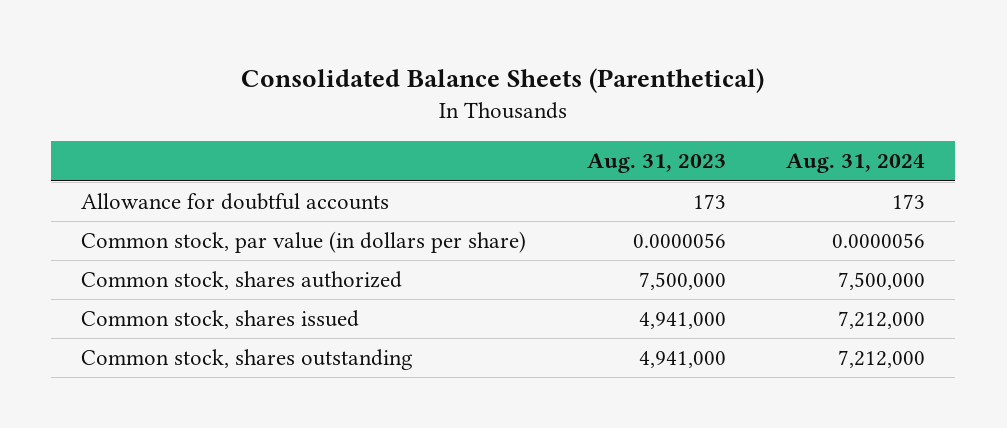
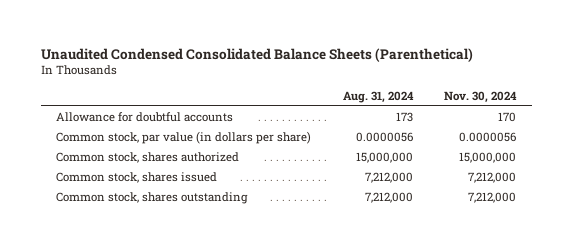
[241,67,765,93] Consolidated Balance Sheets (Parenthetical) -> [40,47,473,62] Unaudited Condensed Consolidated Balance Sheets (Parenthetical)
[586,153,726,174] Aug. 31, 2023 -> none
none -> [444,91,518,104] Nov. 30, 2024
[838,272,926,291] 7,500,000 -> [355,152,413,164] 15,000,000

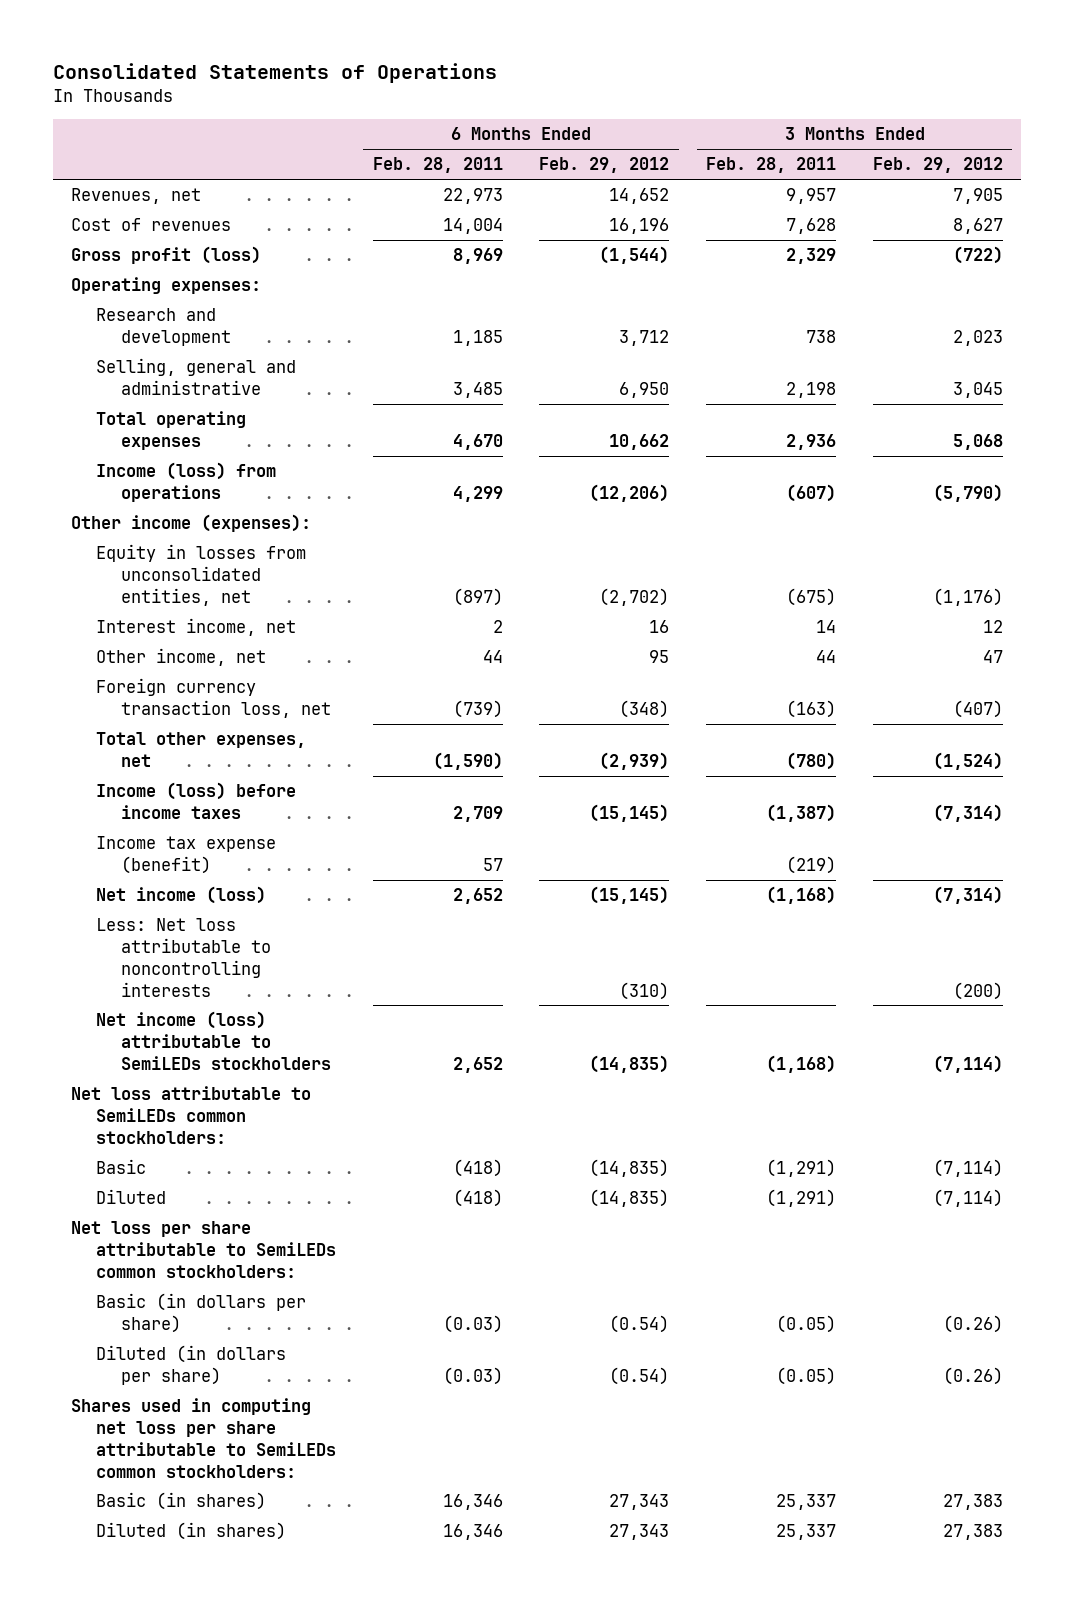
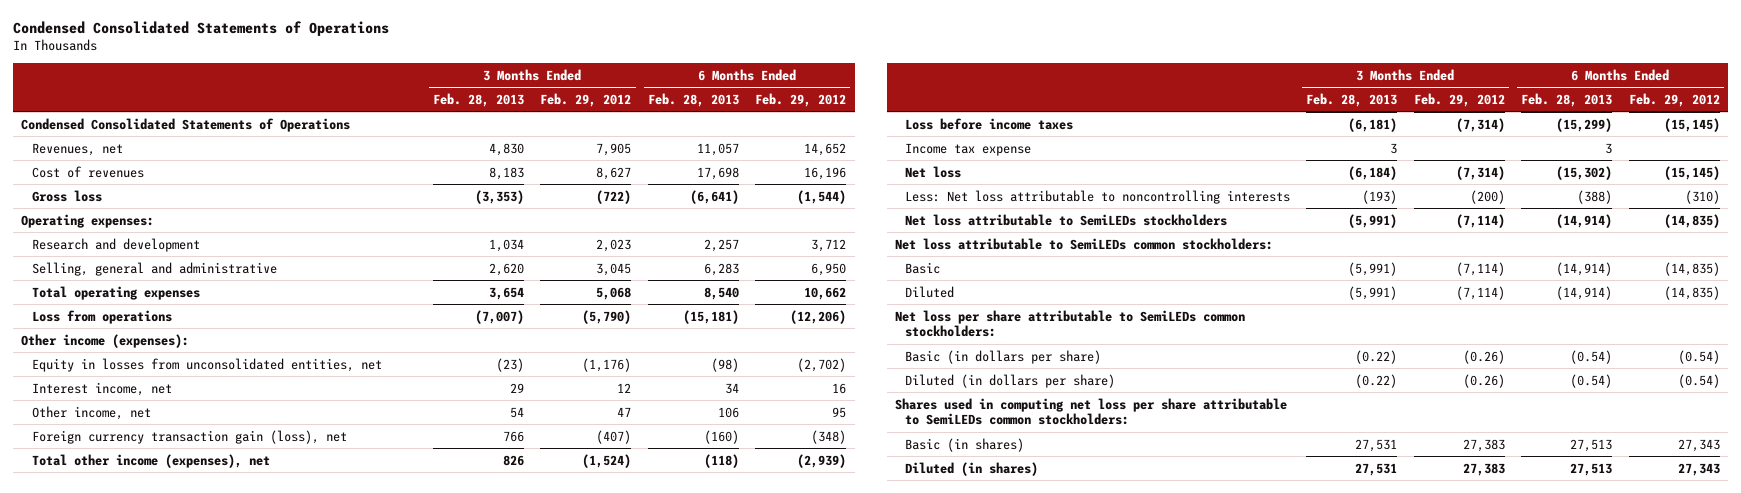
[52,62,497,83] Consolidated Statements of Operations -> [13,21,390,37] Condensed Consolidated Statements of Operations
[372,157,503,174] Feb. 28, 2011 -> none
[706,157,837,174] Feb. 28, 2011 -> none
none -> [432,92,524,107] Feb. 28, 2013
none -> [647,92,739,107] Feb. 28, 2013
none -> [21,117,351,132] Condensed Consolidated Statements of Operations
[70,246,261,265] Gross profit (loss) -> [31,189,102,202] Gross loss
[95,462,276,503] Income (loss) from operations -> [31,309,172,324] Loss from operations
[95,678,331,719] Foreign currency transaction loss, net -> [31,429,347,444] Foreign currency transaction gain (loss), net
[95,732,306,768] Total other expenses, net -> [31,453,270,468] Total other income (expenses), net
[95,782,296,820] Income (loss) before income taxes -> [904,117,1073,130] Loss before income taxes
[95,836,276,875] Income tax expense (benefit) -> [904,142,1031,156] Income tax expense
[95,886,266,905] Net income (loss) -> [904,165,961,178] Net loss
[95,1011,331,1070] Net income (loss) attributable to SemiLEDs stockholders -> [904,213,1227,226] Net loss attributable to SemiLEDs stockholders

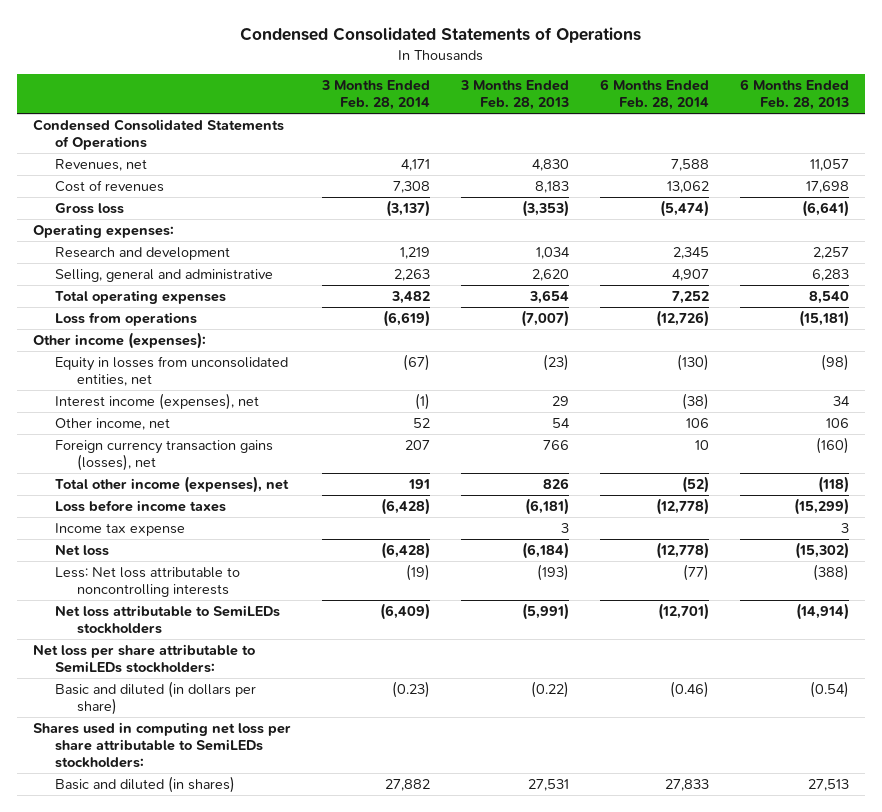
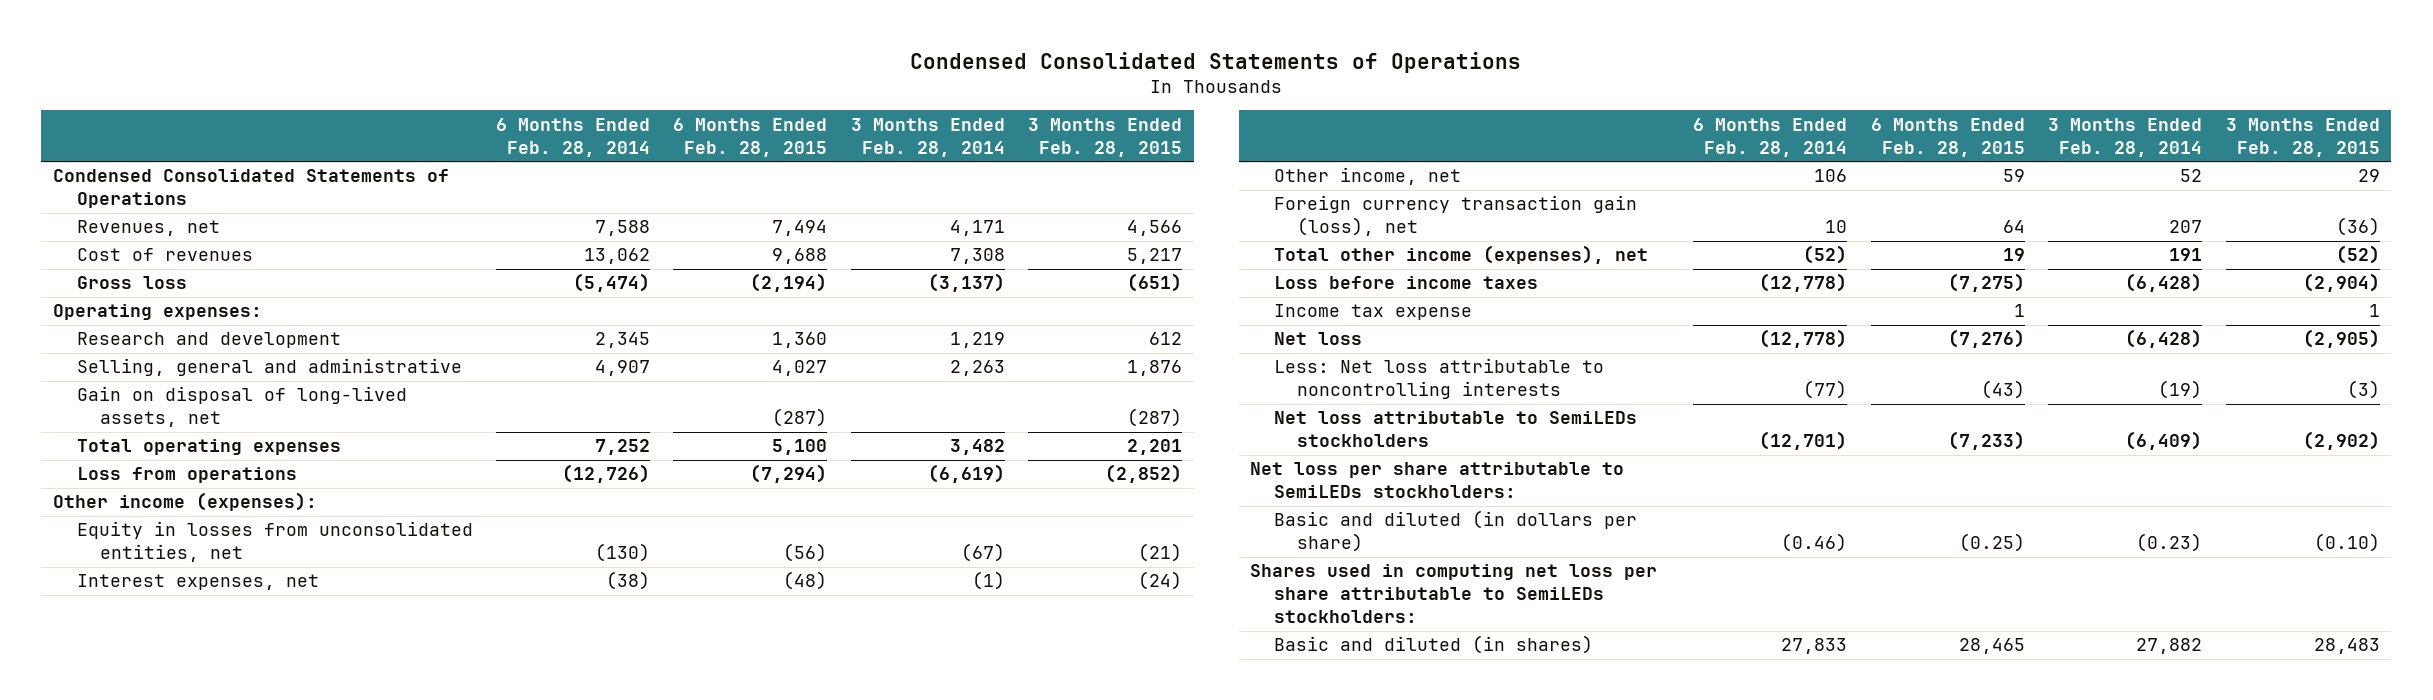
[460,80,570,111] 3 Months Ended Feb. 28, 2013 -> none
[740,79,850,111] 6 Months Ended Feb. 28, 2013 -> none
none -> [673,117,828,157] 6 Months Ended Feb. 28, 2015
none -> [1028,117,1183,157] 3 Months Ended Feb. 28, 2015
none -> [76,386,407,428] Gain on disposal of long-lived assets, net
[55,392,260,410] Interest income (expenses), net -> [76,574,319,591] Interest expenses, net
[55,439,274,472] Foreign currency transaction gains (losses), net -> [1273,195,1637,237] Foreign currency transaction gain (loss), net

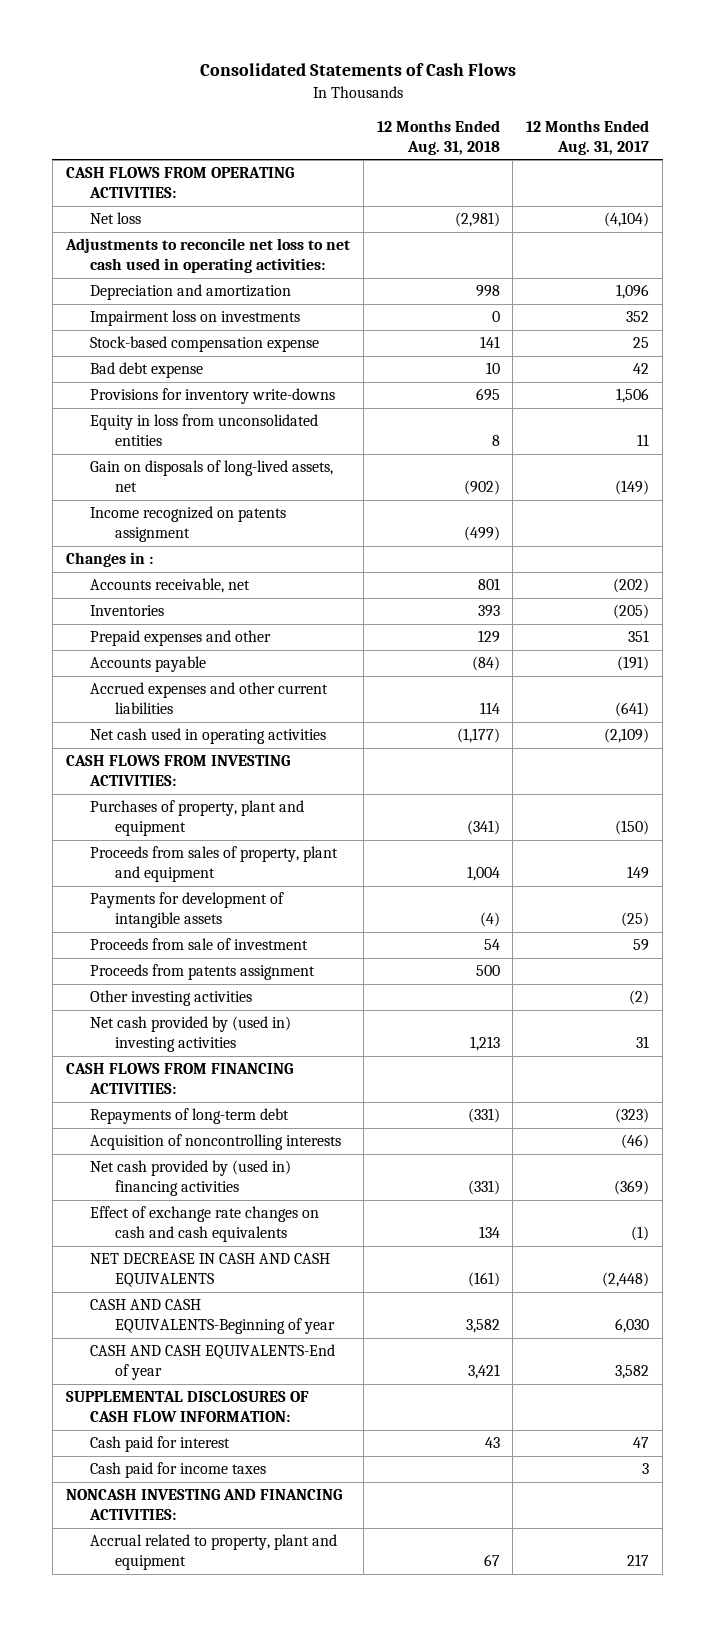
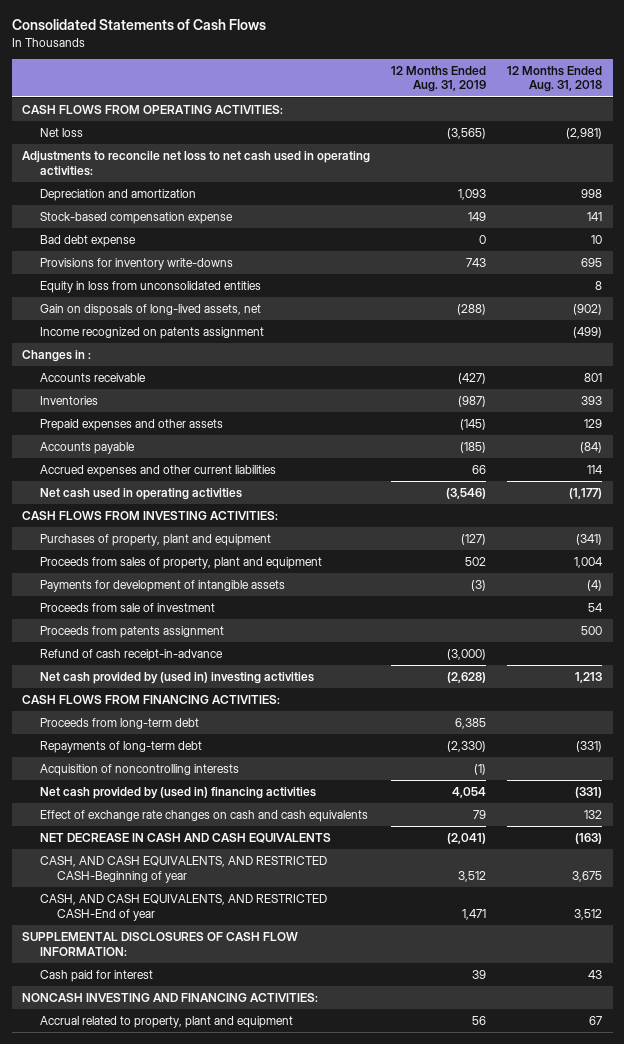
[526,119,650,155] 12 Months Ended Aug. 31, 2017 -> none
none -> [391,65,487,93] 12 Months Ended Aug. 31, 2019
[90,310,301,327] Impairment loss on investments -> none
[90,578,251,594] Accounts receivable, net -> [39,373,146,383] Accounts receivable
[90,630,272,647] Prepaid expenses and other -> [39,419,223,432] Prepaid expenses and other assets
[90,990,253,1007] Other investing activities -> none
none -> [39,649,223,662] Refund of cash receipt-in-advance
none -> [39,718,199,730] Proceeds from long-term debt
[478,1226,500,1239] 134 -> [584,810,603,820] 132
[467,1272,500,1288] (161) -> [575,833,603,845] (163)
[90,1299,336,1335] CASH AND CASH EQUIVALENTS-Beginning of year -> [39,856,327,883] CASH, AND CASH EQUIVALENTS, AND RESTRICTED CASH-Beginning of year
[465,1319,500,1334] 3,582 -> [572,870,603,882] 3,675
[90,1344,336,1381] CASH AND CASH EQUIVALENTS-End of year -> [39,894,327,921] CASH, AND CASH EQUIVALENTS, AND RESTRICTED CASH-End of year
[467,1364,500,1380] 3,421 -> [574,908,603,920] 3,512
[90,1462,267,1479] Cash paid for income taxes -> none

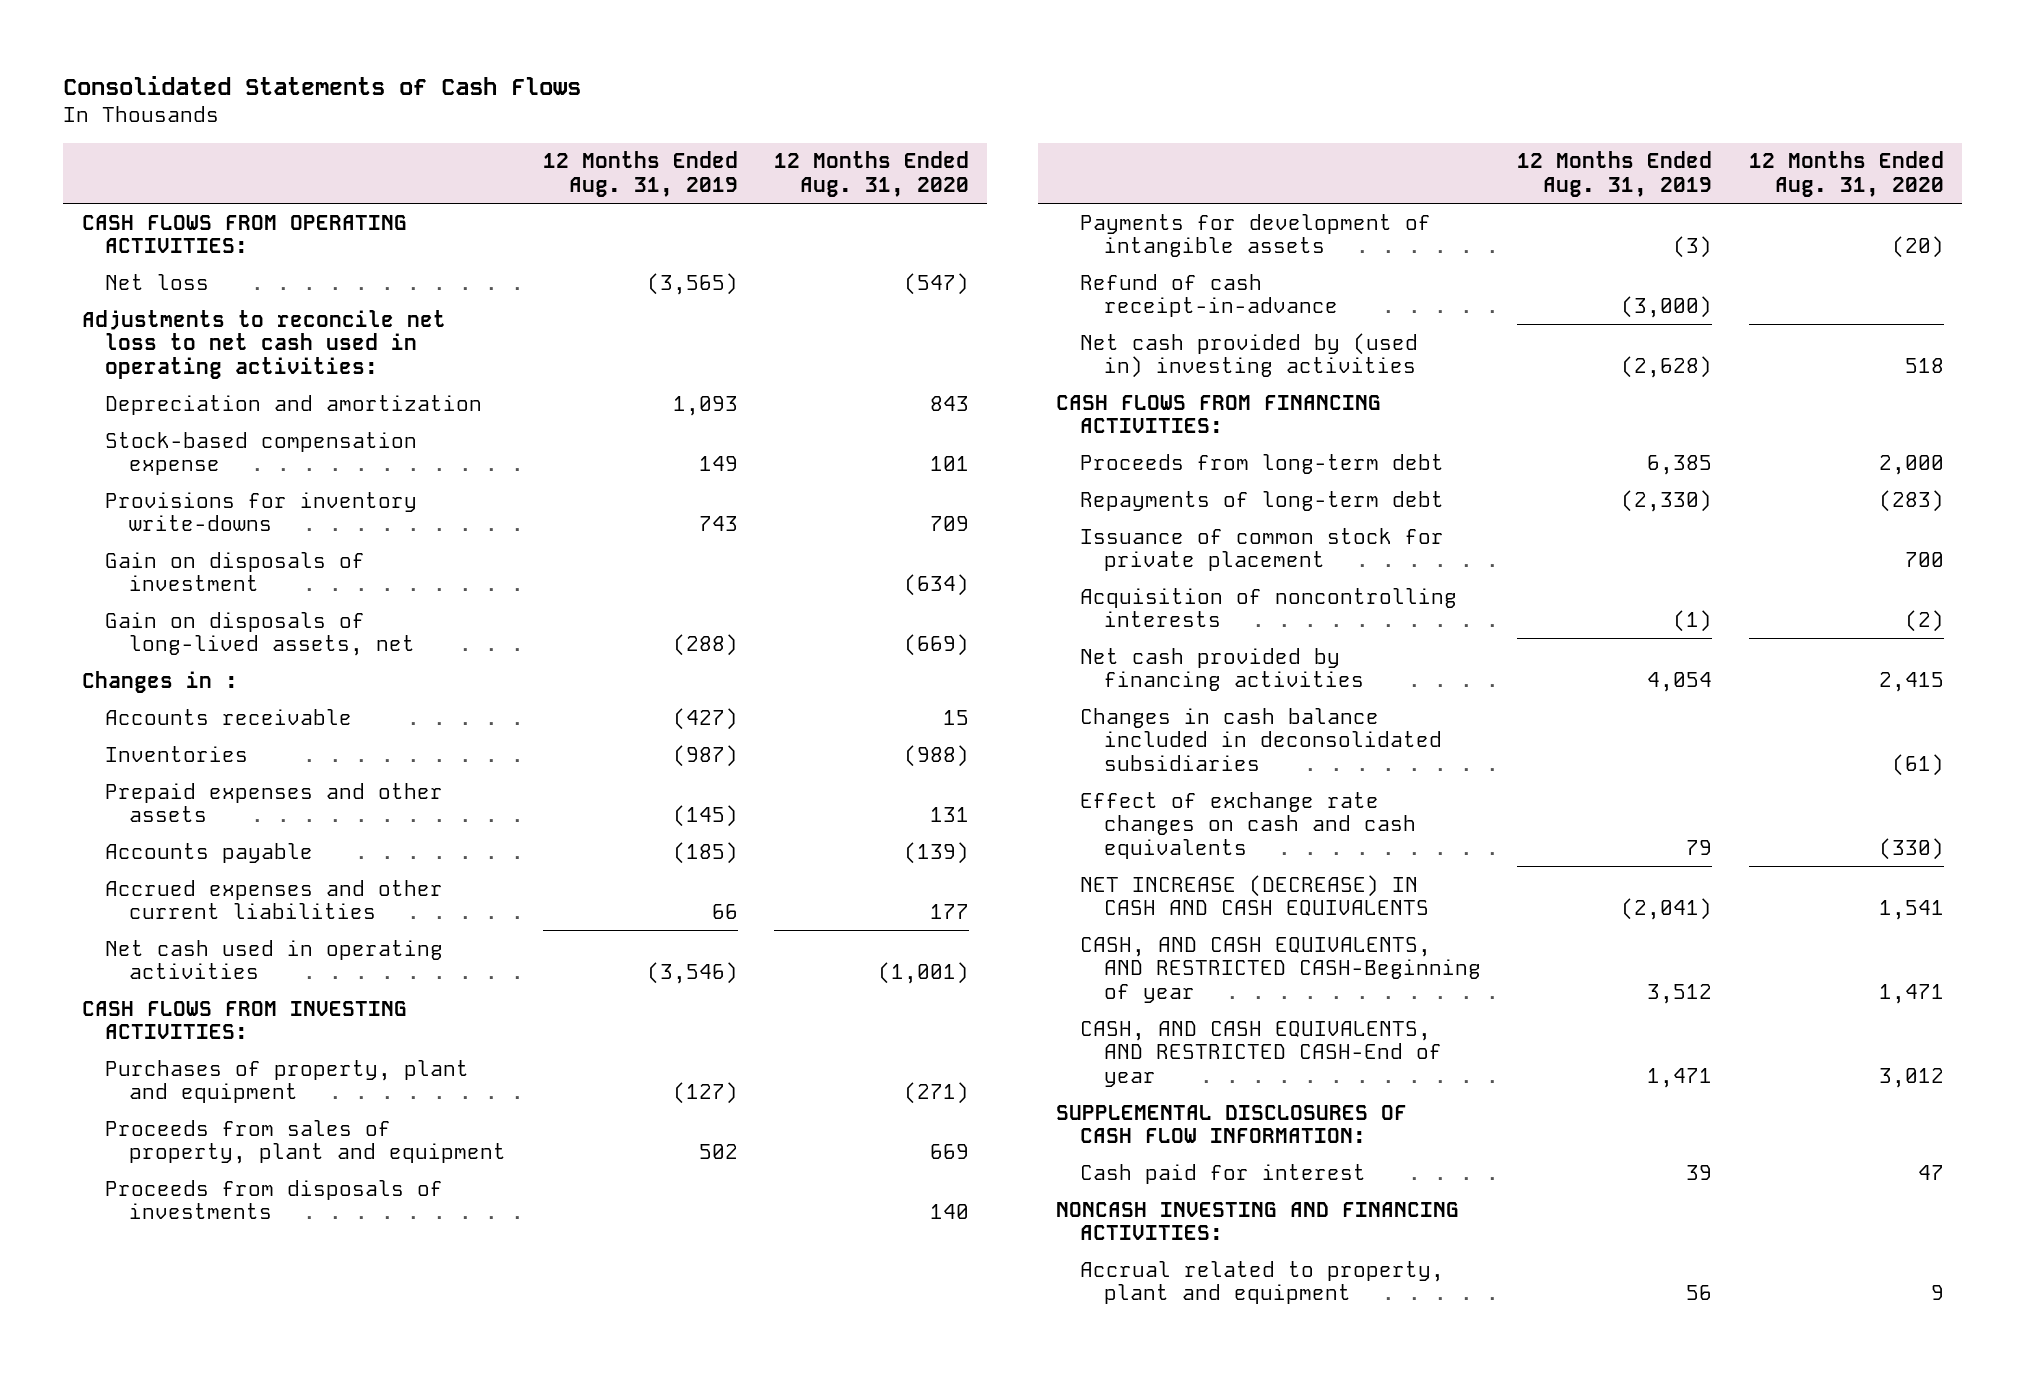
[507,65,603,93] 12 Months Ended Aug. 31, 2018 -> none
none -> [774,151,970,197] 12 Months Ended Aug. 31, 2020
[39,235,136,248] Bad debt expense -> none
[39,281,261,294] Equity in loss from unconsolidated entities -> none
none -> [105,551,366,592] Gain on disposals of investment
[39,327,264,340] Income recognized on patents assignment -> none
none -> [105,1179,444,1220] Proceeds from disposals of investments
[39,603,215,613] Proceeds from sale of investment -> none
[39,626,224,639] Proceeds from patents assignment -> none
none -> [1079,527,1444,572] Issuance of common stock for private placement
[39,787,316,800] Net cash provided by (used in) financing activities -> [1079,647,1364,692] Net cash provided by financing activities
none -> [1079,707,1442,771] Changes in cash balance included in deconsolidated subsidiaries
[39,833,331,844] NET DECREASE IN CASH AND CASH EQUIVALENTS -> [1079,874,1429,917] NET INCREASE (DECREASE) IN CASH AND CASH EQUIVALENTS

